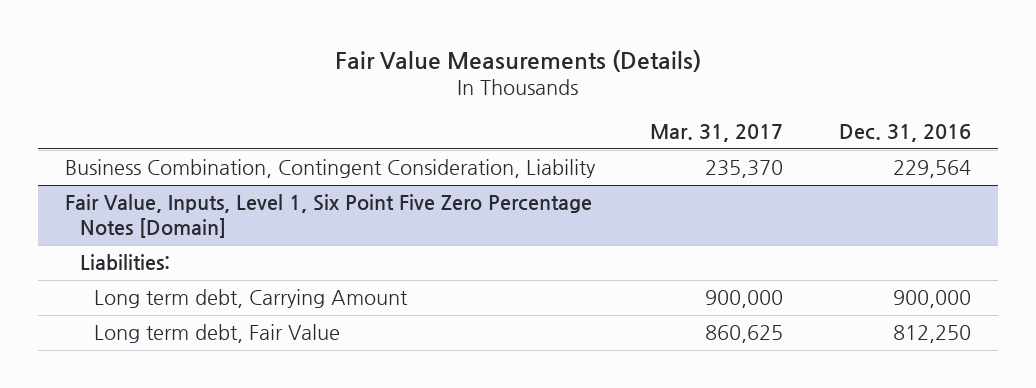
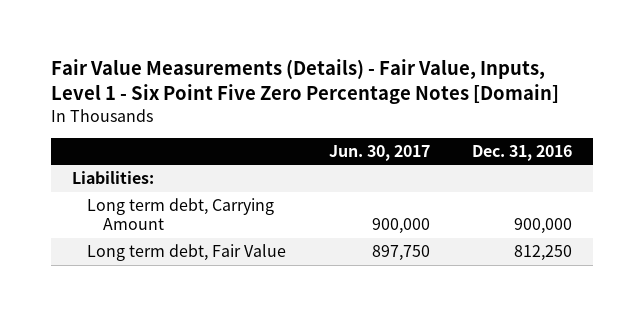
[334,49,701,72] Fair Value Measurements (Details) -> [50,59,559,105] Fair Value Measurements (Details) - Fair Value, Inputs, Level 1 - Six Point Five Zero Percentage Notes [Domain]
[650,123,784,142] Mar. 31, 2017 -> none
none -> [328,144,430,161] Jun. 30, 2017
[65,159,597,179] Business Combination, Contingent Consideration, Liability -> none
[65,194,593,239] Fair Value, Inputs, Level 1, Six Point Five Zero Percentage Notes [Domain] -> none

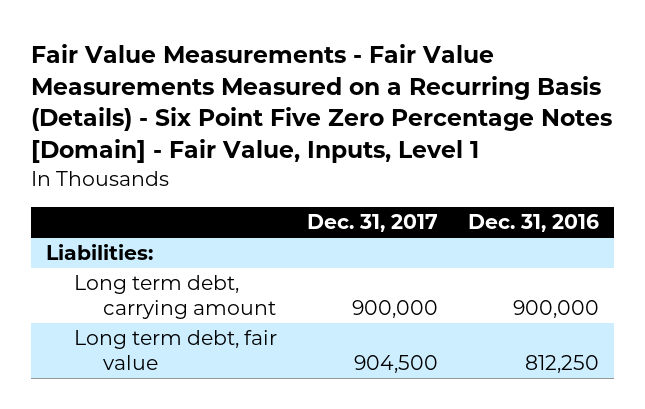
[50,59,559,105] Fair Value Measurements (Details) - Fair Value, Inputs, Level 1 - Six Point Five Zero Percentage Notes [Domain] -> [30,43,612,164] Fair Value Measurements - Fair Value Measurements Measured on a Recurring Basis (Details) - Six Point Five Zero Percentage Notes [Domain] - Fair Value, Inputs, Level 1
[328,144,430,161] Jun. 30, 2017 -> none
none -> [307,214,439,233] Dec. 31, 2017
[87,198,275,231] Long term debt, Carrying Amount -> [74,275,276,320] Long term debt, carrying amount
[87,244,287,262] Long term debt, Fair Value -> [74,330,278,371] Long term debt, fair value

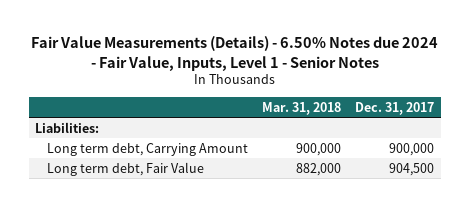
[30,43,612,164] Fair Value Measurements - Fair Value Measurements Measured on a Recurring Basis (Details) - Six Point Five Zero Percentage Notes [Domain] - Fair Value, Inputs, Level 1 -> [30,36,438,71] Fair Value Measurements (Details) - 6.50% Notes due 2024 - Fair Value, Inputs, Level 1 - Senior Notes
[468,214,600,233] Dec. 31, 2016 -> none
none -> [262,101,342,115] Mar. 31, 2018
[74,275,276,320] Long term debt, carrying amount -> [47,142,249,156] Long term debt, Carrying Amount
[74,330,278,371] Long term debt, fair value -> [47,161,205,176] Long term debt, Fair Value

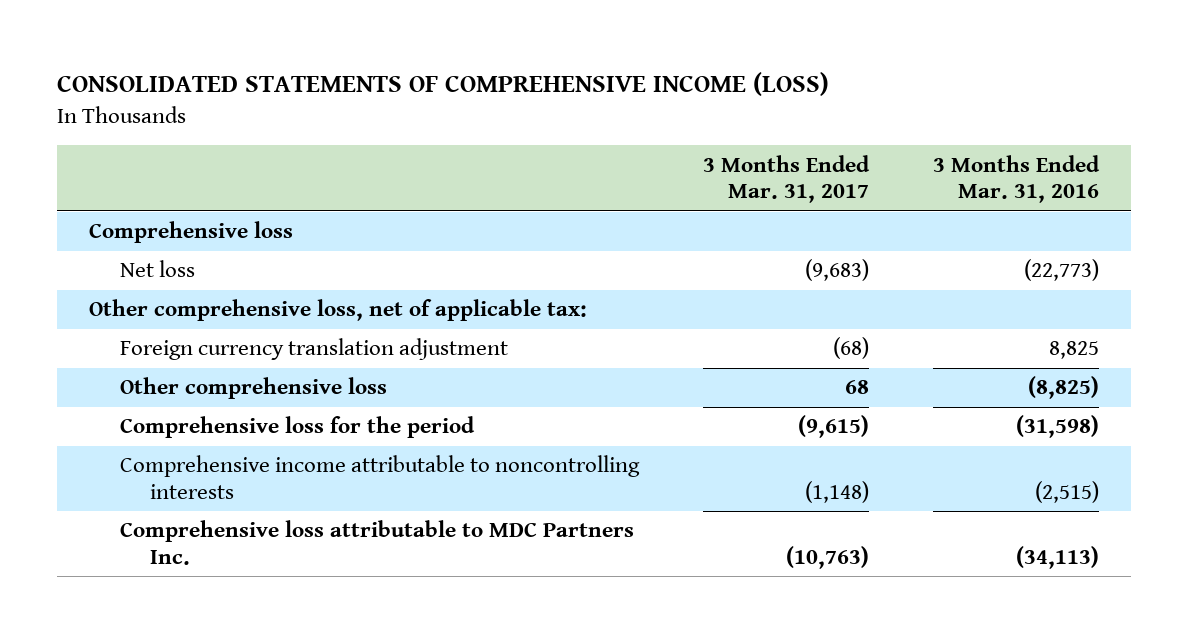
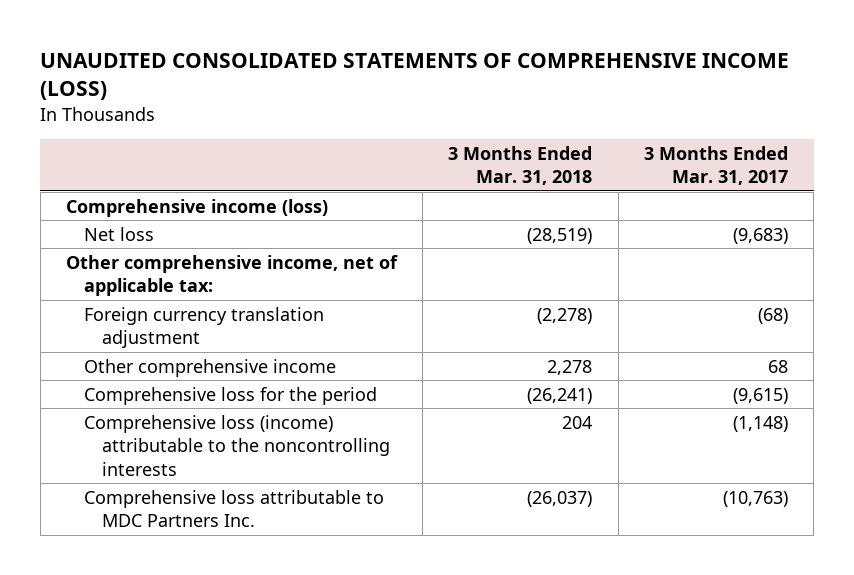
[57,72,830,97] CONSOLIDATED STATEMENTS OF COMPREHENSIVE INCOME (LOSS) -> [40,53,790,101] UNAUDITED CONSOLIDATED STATEMENTS OF COMPREHENSIVE INCOME (LOSS)
[932,154,1100,204] 3 Months Ended Mar. 31, 2016 -> none
none -> [448,145,593,186] 3 Months Ended Mar. 31, 2018
[89,221,294,244] Comprehensive loss -> [65,198,328,217] Comprehensive income (loss)
[89,299,588,322] Other comprehensive loss, net of applicable tax: -> [65,254,398,297] Other comprehensive income, net of applicable tax:
[119,377,387,400] Other comprehensive loss -> [83,358,336,377] Other comprehensive income
[119,455,640,499] Comprehensive income attributable to noncontrolling interests -> [83,414,390,476] Comprehensive loss (income) attributable to the noncontrolling interests

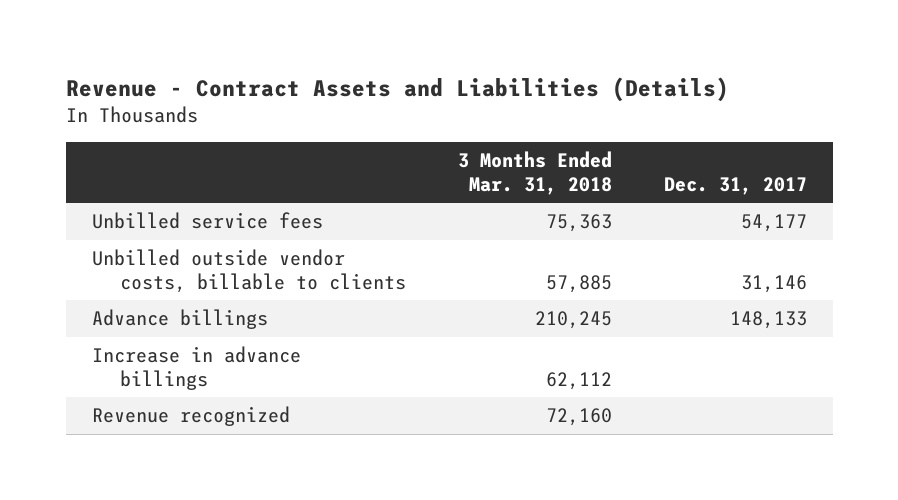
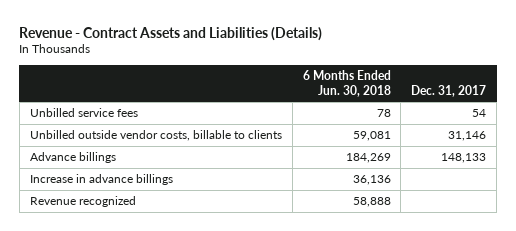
[458,151,613,195] 3 Months Ended Mar. 31, 2018 -> none
none -> [302,70,391,97] 6 Months Ended Jun. 30, 2018
[740,214,807,233] 54,177 -> [472,109,487,118] 54

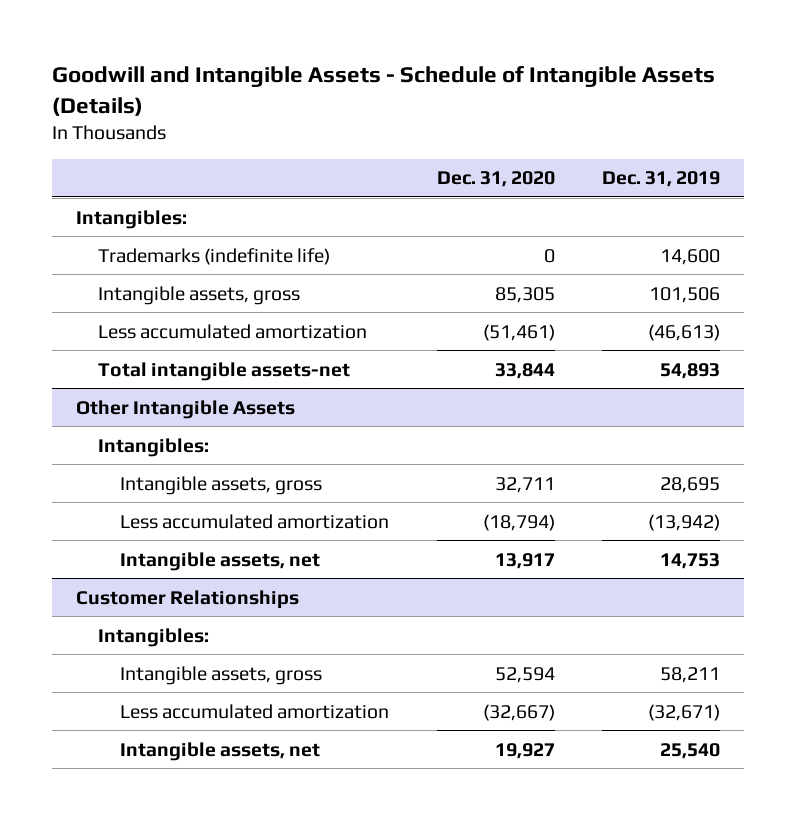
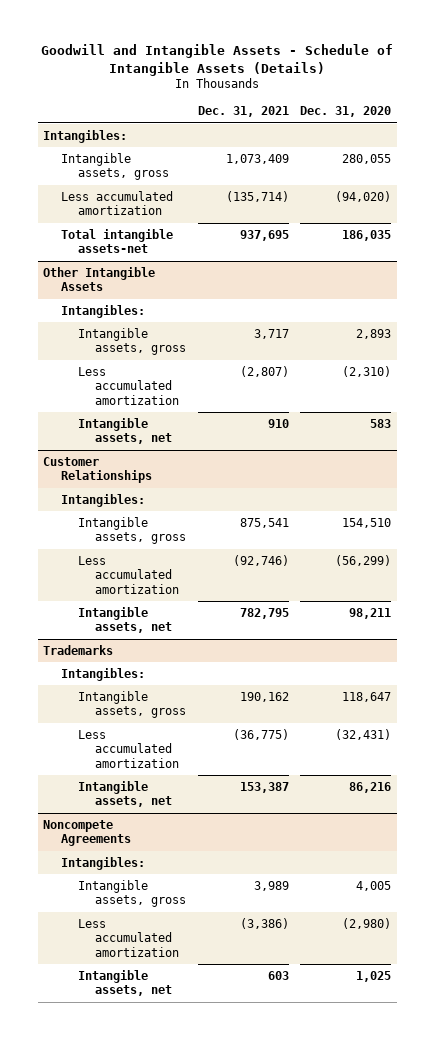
[602,171,721,188] Dec. 31, 2019 -> none
none -> [197,106,289,118] Dec. 31, 2021
[97,247,330,265] Trademarks (indefinite life) -> none
[494,286,555,303] 85,305 -> [342,153,392,164] 280,055
[482,323,555,341] (51,461) -> [335,190,392,202] (94,020)
[494,362,555,379] 33,844 -> [342,229,392,241] 186,035
[494,476,555,493] 32,711 -> [356,328,392,339] 2,893
[482,513,555,531] (18,794) -> [342,365,392,377] (2,310)
[494,552,555,569] 13,917 -> [370,418,392,428] 583
[494,666,555,683] 52,594 -> [342,517,392,528] 154,510
[482,703,555,721] (32,667) -> [335,554,392,566] (56,299)
[494,742,555,759] 19,927 -> [349,607,392,619] 98,211
none -> [43,644,114,655] Trademarks
none -> [60,667,145,681] Intangibles:
none -> [77,690,187,719] Intangible assets, gross
none -> [77,729,180,768] Less accumulated amortization
none -> [77,780,173,808] Intangible assets, net
none -> [43,819,131,847] Noncompete Agreements
none -> [60,856,145,870] Intangibles:
none -> [77,879,187,908] Intangible assets, gross
none -> [77,918,180,957] Less accumulated amortization
none -> [77,969,173,997] Intangible assets, net

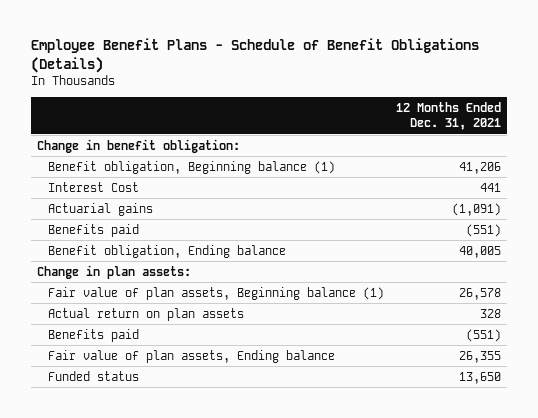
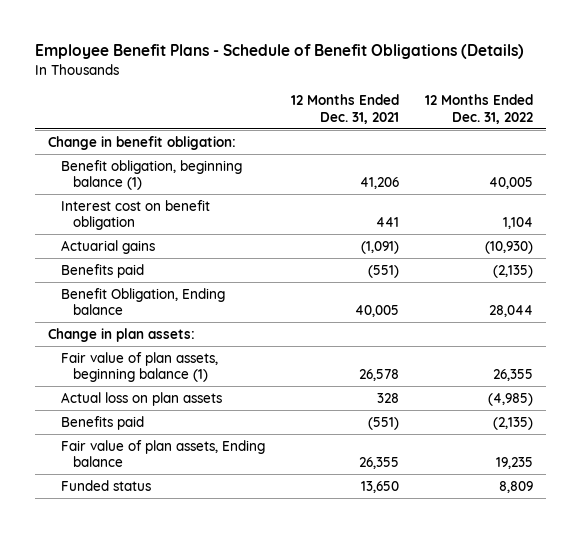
none -> [425,93,534,124] 12 Months Ended Dec. 31, 2022
[47,160,335,174] Benefit obligation, Beginning balance (1) -> [60,159,242,191] Benefit obligation, beginning balance (1)
[47,181,139,192] Interest Cost -> [60,199,210,231] Interest cost on benefit obligation
[47,244,286,258] Benefit obligation, Ending balance -> [60,287,225,316] Benefit Obligation, Ending balance
[47,286,384,300] Fair value of plan assets, Beginning balance (1) -> [60,351,218,383] Fair value of plan assets, beginning balance (1)
[47,307,244,321] Actual return on plan assets -> [60,391,222,406] Actual loss on plan assets

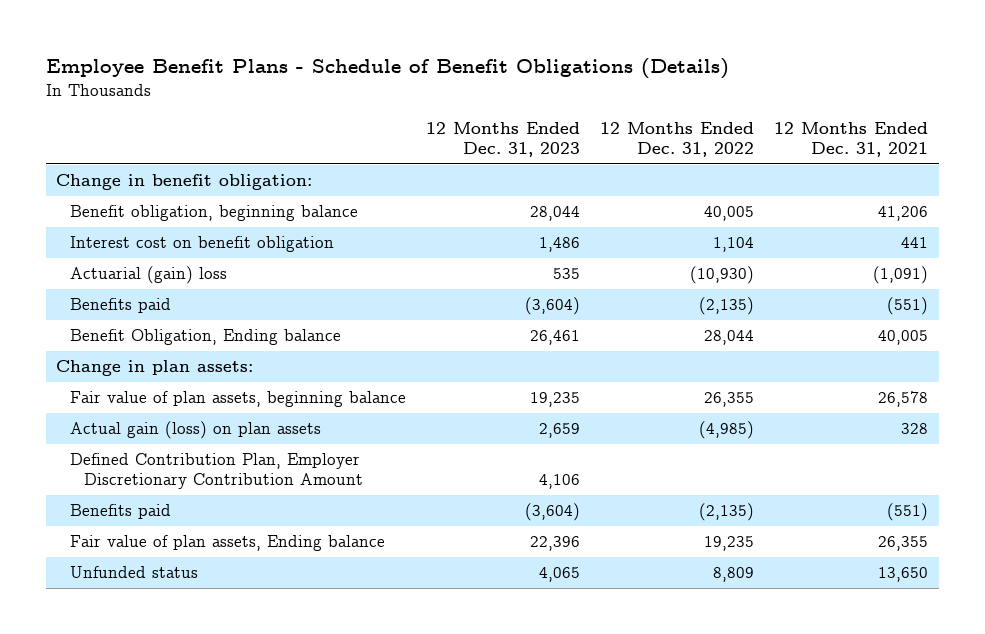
none -> [426,122,581,158] 12 Months Ended Dec. 31, 2023
[60,159,242,191] Benefit obligation, beginning balance (1) -> [70,205,359,222] Benefit obligation, beginning balance
[60,239,155,254] Actuarial gains -> [70,266,228,285] Actuarial (gain) loss
[60,351,218,383] Fair value of plan assets, beginning balance (1) -> [70,391,407,408] Fair value of plan assets, beginning balance
[60,391,222,406] Actual loss on plan assets -> [70,421,322,440] Actual gain (loss) on plan assets
none -> [70,453,364,490] Defined Contribution Plan, Employer Discretionary Contribution Amount
[60,479,151,491] Funded status -> [70,566,199,579] Unfunded status

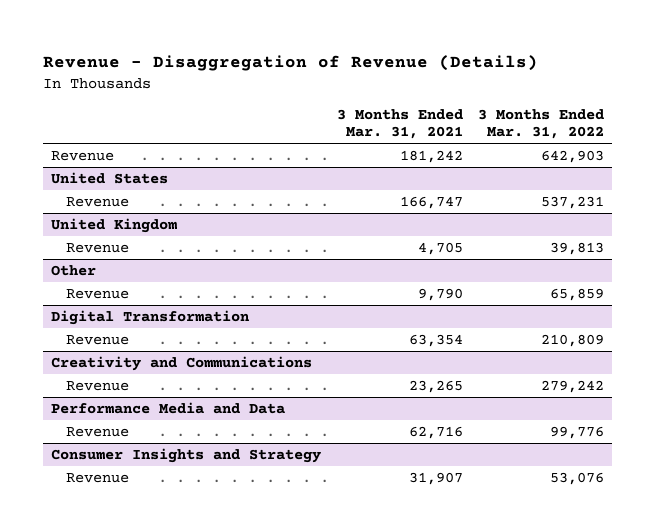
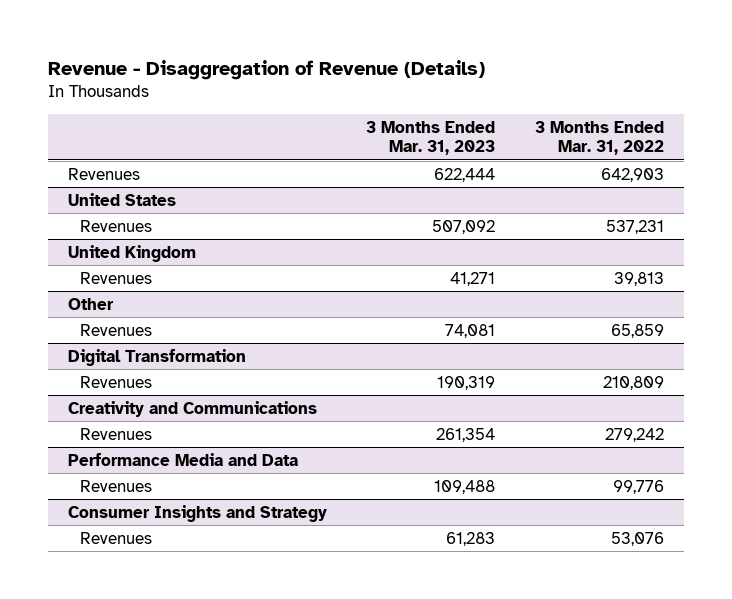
[336,108,463,140] 3 Months Ended Mar. 31, 2021 -> none
none -> [366,120,496,156] 3 Months Ended Mar. 31, 2023
[50,150,114,161] Revenue -> [68,167,141,180] Revenues
[65,196,129,207] Revenue -> [80,219,153,232] Revenues
[65,242,129,253] Revenue -> [80,271,153,284] Revenues
[65,288,129,299] Revenue -> [80,323,153,336] Revenues
[65,334,129,345] Revenue -> [80,375,153,388] Revenues
[65,380,129,391] Revenue -> [80,427,153,440] Revenues
[65,426,129,437] Revenue -> [80,479,153,492] Revenues
[65,472,129,483] Revenue -> [80,531,153,544] Revenues

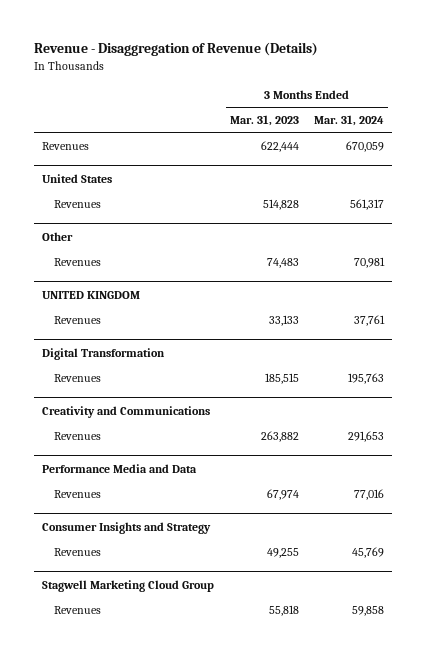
[534,120,664,156] 3 Months Ended Mar. 31, 2022 -> none
none -> [314,114,385,126] Mar. 31, 2024
[68,244,197,262] United Kingdom -> none
[80,271,153,284] Revenues -> none
[432,219,496,234] 507,092 -> [262,198,299,210] 514,828
[445,323,496,338] 74,081 -> [266,257,299,268] 74,483
none -> [42,290,141,299] UNITED KINGDOM
none -> [54,315,102,324] Revenues
[437,375,496,390] 190,319 -> [264,372,299,384] 185,515
[436,427,496,442] 261,354 -> [260,430,299,442] 263,882
[434,479,496,494] 109,488 -> [266,488,299,500] 67,974
[446,531,496,546] 61,283 -> [266,547,299,558] 49,255
none -> [42,579,215,592] Stagwell Marketing Cloud Group
none -> [54,605,102,614] Revenues

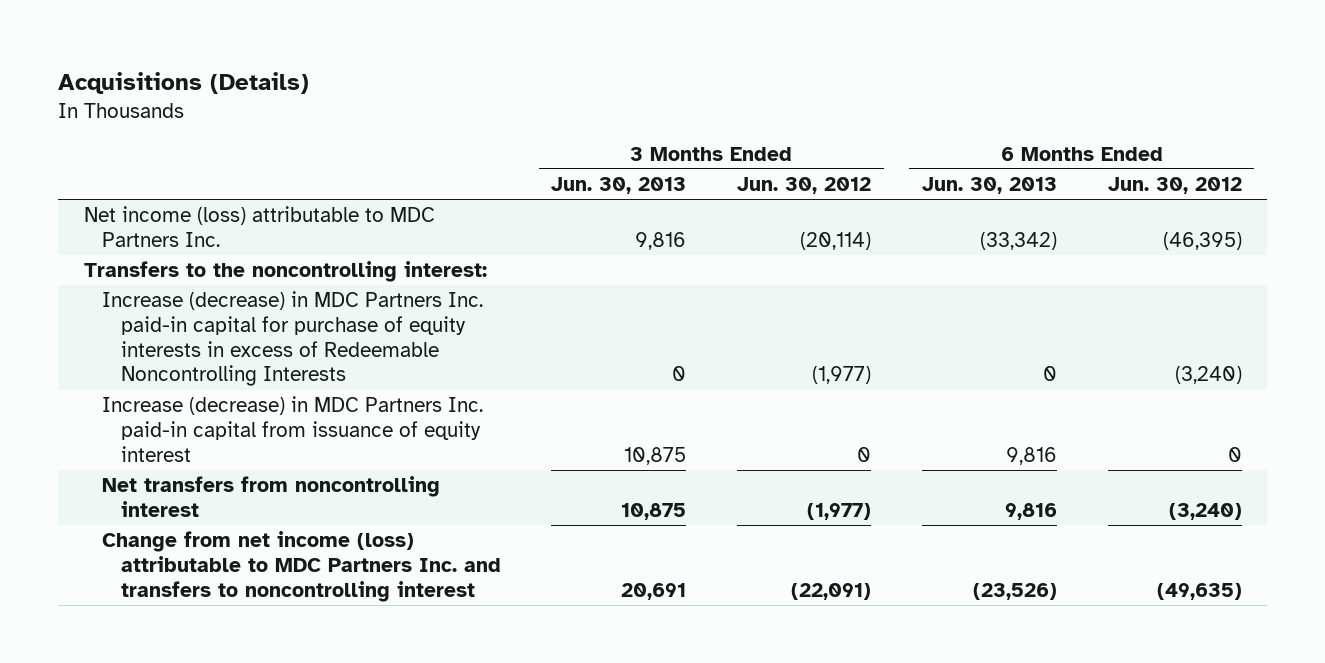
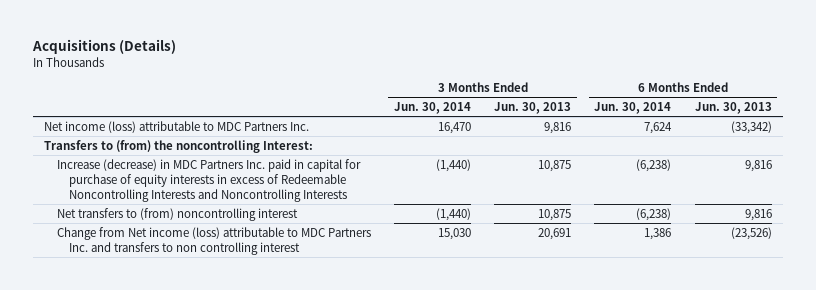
[737,177,872,195] Jun. 30, 2012 -> none
[1107,177,1242,195] Jun. 30, 2012 -> none
none -> [394,102,472,115] Jun. 30, 2014
none -> [594,102,672,115] Jun. 30, 2014
[102,396,484,462] Increase (decrease) in MDC Partners Inc. paid-in capital from issuance of equity interest -> none
[83,261,487,283] Transfers to the noncontrolling interest: -> [44,139,314,153] Transfers to (from) the noncontrolling Interest:
[102,291,484,387] Increase (decrease) in MDC Partners Inc. paid-in capital for purchase of equity interests in excess of Redeemable Noncontrolling Interests -> [56,158,361,202] Increase (decrease) in MDC Partners Inc. paid in capital for purchase of equity interests in excess of Redeemable Noncontrolling Interests and Noncontrolling Interests
[672,366,687,382] 0 -> [538,159,572,172] 10,875
[1042,366,1057,382] 0 -> [744,159,772,172] 9,816
[102,476,441,517] Net transfers from noncontrolling interest -> [56,207,298,221] Net transfers to (from) noncontrolling interest
[102,531,501,602] Change from net income (loss) attributable to MDC Partners Inc. and transfers to noncontrolling interest -> [56,226,371,255] Change from Net income (loss) attributable to MDC Partners Inc. and transfers to non controlling interest

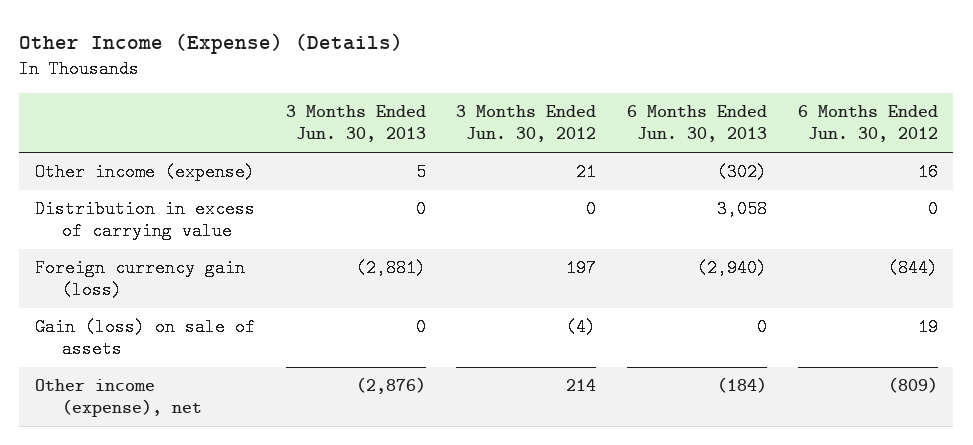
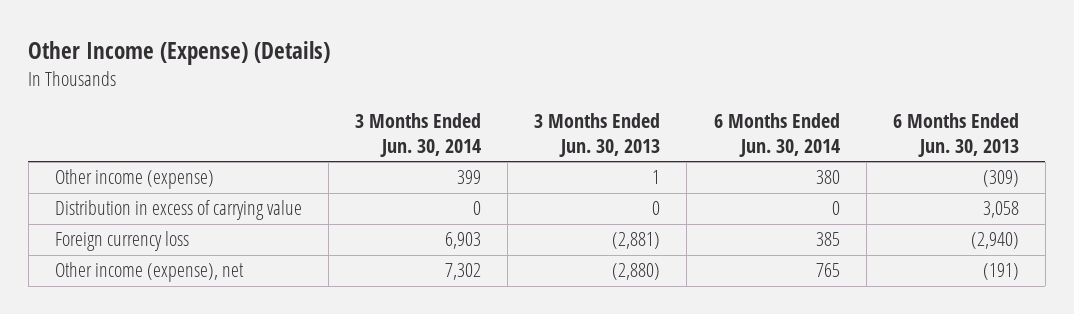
[456,105,597,143] 3 Months Ended Jun. 30, 2012 -> none
[797,105,938,143] 6 Months Ended Jun. 30, 2012 -> none
none -> [355,112,482,157] 3 Months Ended Jun. 30, 2014
none -> [713,112,840,157] 6 Months Ended Jun. 30, 2014
[415,163,426,182] 5 -> [652,170,661,185] 1
[716,163,767,182] (302) -> [982,170,1019,188] (309)
[34,318,255,359] Gain (loss) on sale of assets -> none
[34,259,245,300] Foreign currency gain (loss) -> [54,231,189,252] Foreign currency loss
[355,377,426,395] (2,876) -> [612,263,661,281] (2,880)
[716,377,767,394] (184) -> [982,263,1019,281] (191)

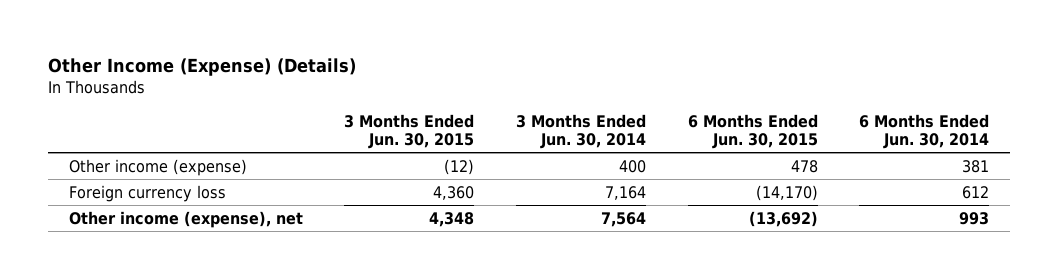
[534,112,661,157] 3 Months Ended Jun. 30, 2013 -> none
[892,112,1019,157] 6 Months Ended Jun. 30, 2013 -> none
none -> [344,114,475,149] 3 Months Ended Jun. 30, 2015
none -> [687,114,818,149] 6 Months Ended Jun. 30, 2015
[54,200,302,221] Distribution in excess of carrying value -> none
[457,170,482,185] 399 -> [619,159,647,173] 400
[815,170,840,185] 380 -> [962,159,990,173] 381
[445,232,482,250] 6,903 -> [605,185,647,200] 7,164
[815,232,840,247] 385 -> [962,185,990,199] 612
[445,263,482,281] 7,302 -> [601,211,647,227] 7,564
[815,263,840,278] 765 -> [959,211,990,225] 993

